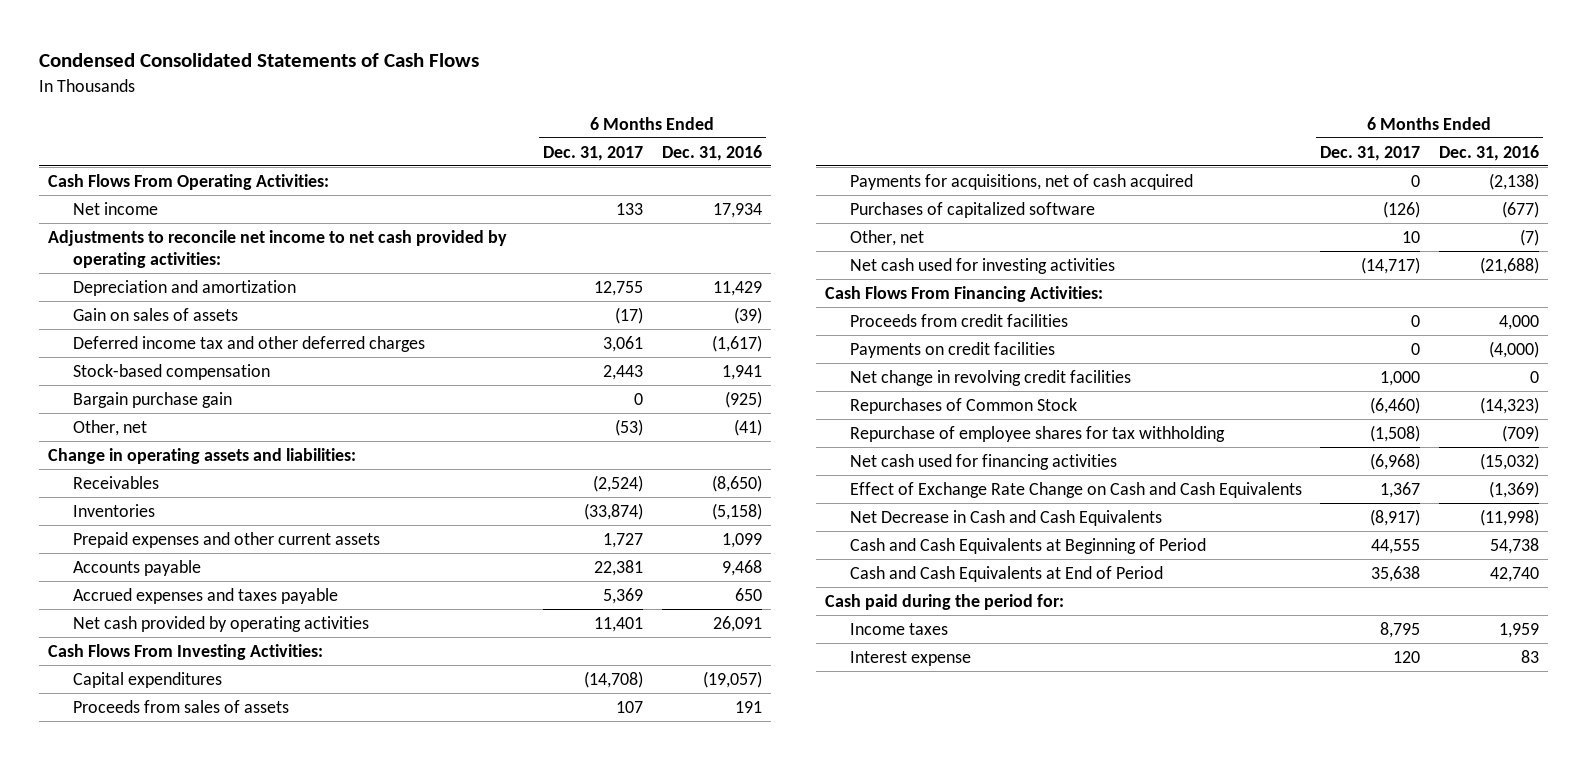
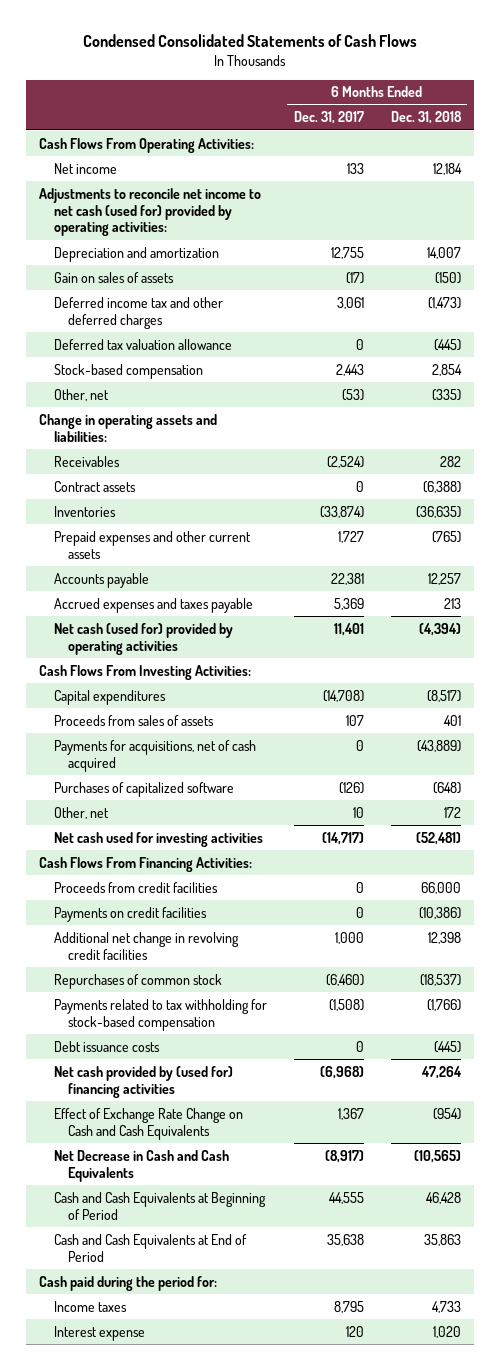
[661,144,762,161] Dec. 31, 2016 -> none
none -> [390,111,462,125] Dec. 31, 2018
[48,229,508,269] Adjustments to reconcile net income to net cash provided by operating activities: -> [39,187,262,237] Adjustments to reconcile net income to net cash (used for) provided by operating activities:
none -> [53,338,232,350] Deferred tax valuation allowance
[73,391,233,408] Bargain purchase gain -> none
none -> [53,480,136,492] Contract assets
[73,615,370,632] Net cash provided by operating activities -> [53,622,233,655] Net cash (used for) provided by operating activities
[850,369,1132,386] Net change in revolving credit facilities -> [53,931,239,960] Additional net change in revolving credit facilities
[850,397,1078,414] Repurchases of Common Stock -> [53,973,222,989] Repurchases of common stock
[850,425,1226,442] Repurchase of employee shares for tax withholding -> [53,998,267,1031] Payments related to tax withholding for stock-based compensation
none -> [53,1040,160,1052] Debt issuance costs
[850,453,1118,470] Net cash used for financing activities -> [53,1065,233,1098] Net cash provided by (used for) financing activities

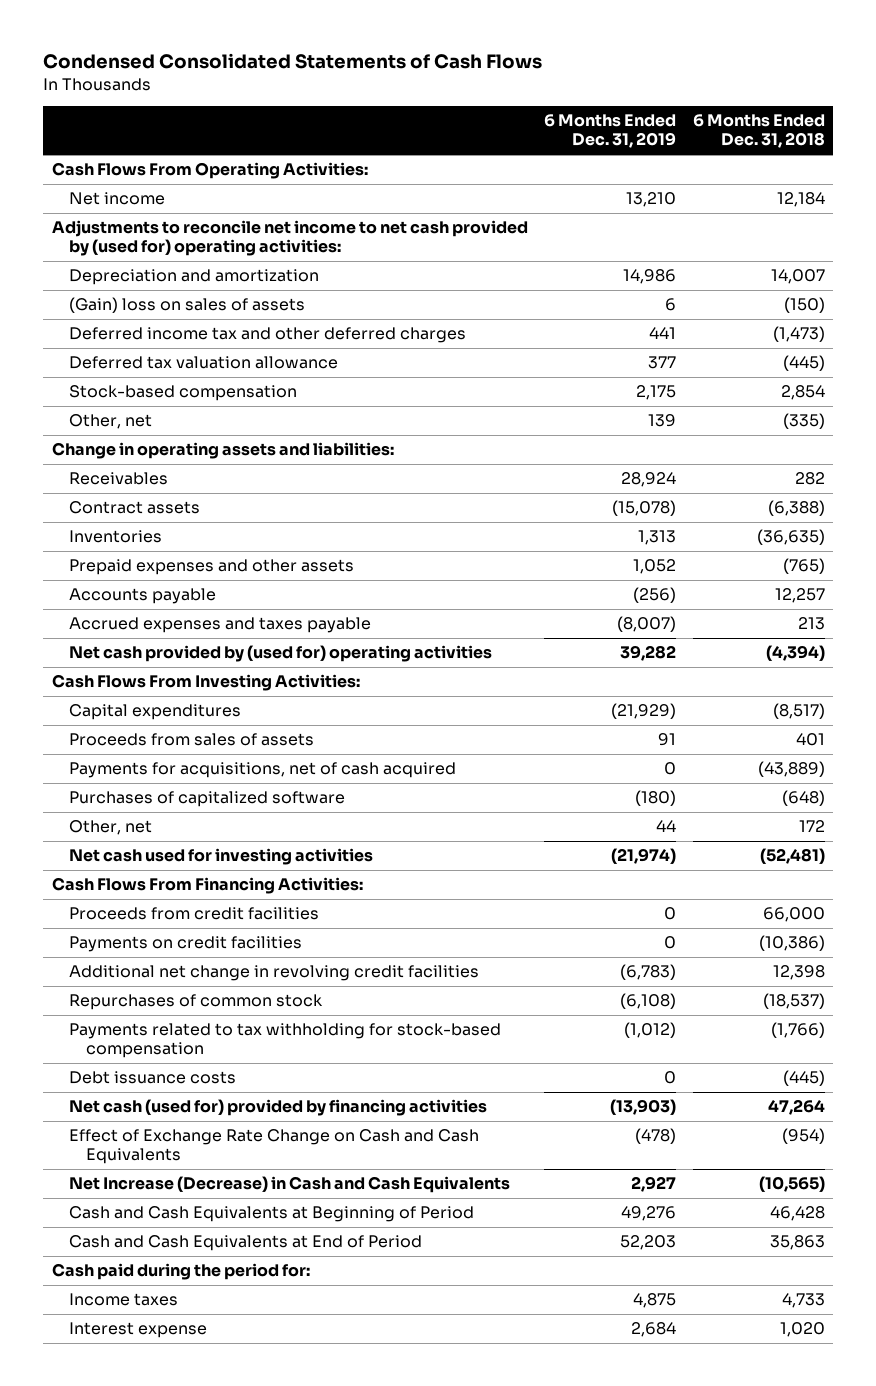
[293,111,364,125] Dec. 31, 2017 -> none
none -> [544,114,677,149] 6 Months Ended Dec. 31, 2019
[39,187,262,237] Adjustments to reconcile net income to net cash (used for) provided by operating activities: -> [51,220,528,257] Adjustments to reconcile net income to net cash provided by (used for) operating activities:
[53,271,174,283] Gain on sales of assets -> [68,297,305,314] (Gain) loss on sales of assets
[53,530,251,559] Prepaid expenses and other current assets -> [68,559,354,576] Prepaid expenses and other assets
[53,622,233,655] Net cash (used for) provided by operating activities -> [68,645,492,663] Net cash provided by (used for) operating activities
[53,1065,233,1098] Net cash provided by (used for) financing activities -> [68,1099,487,1117] Net cash (used for) provided by financing activities
[53,1149,229,1182] Net Decrease in Cash and Cash Equivalents -> [68,1176,510,1194] Net Increase (Decrease) in Cash and Cash Equivalents

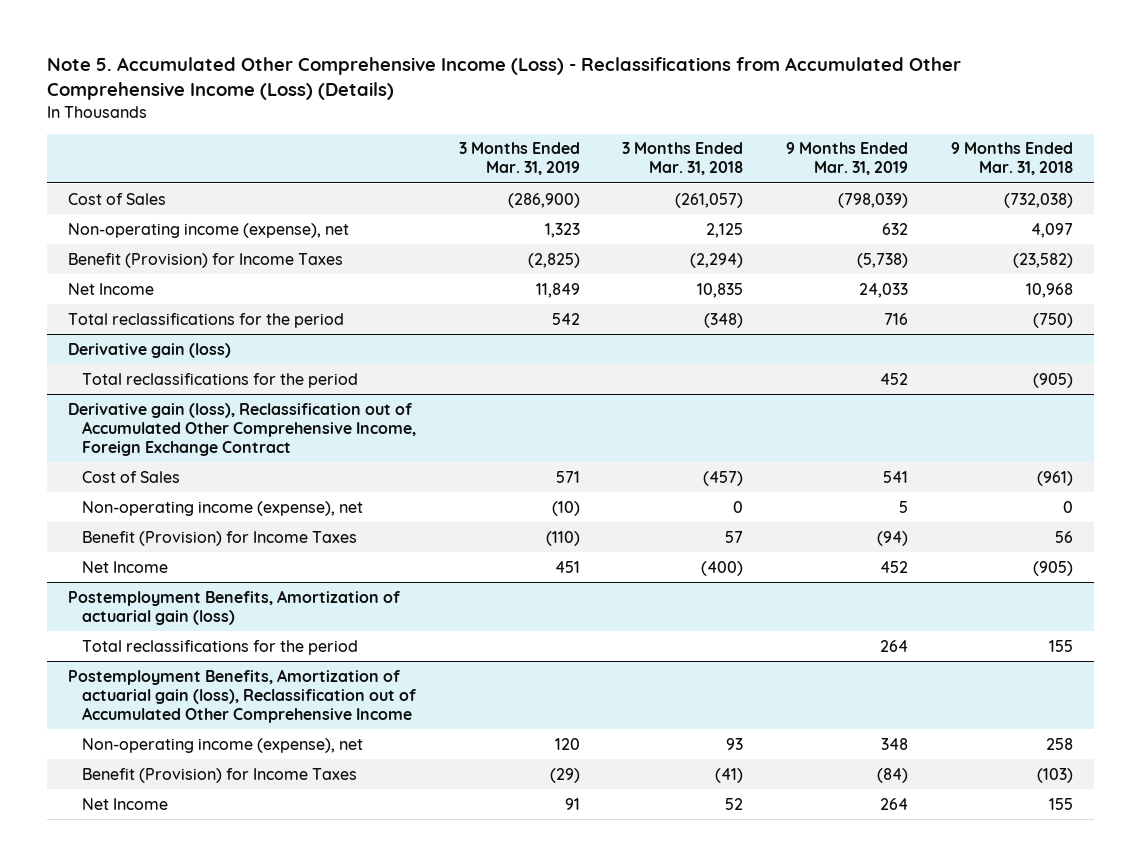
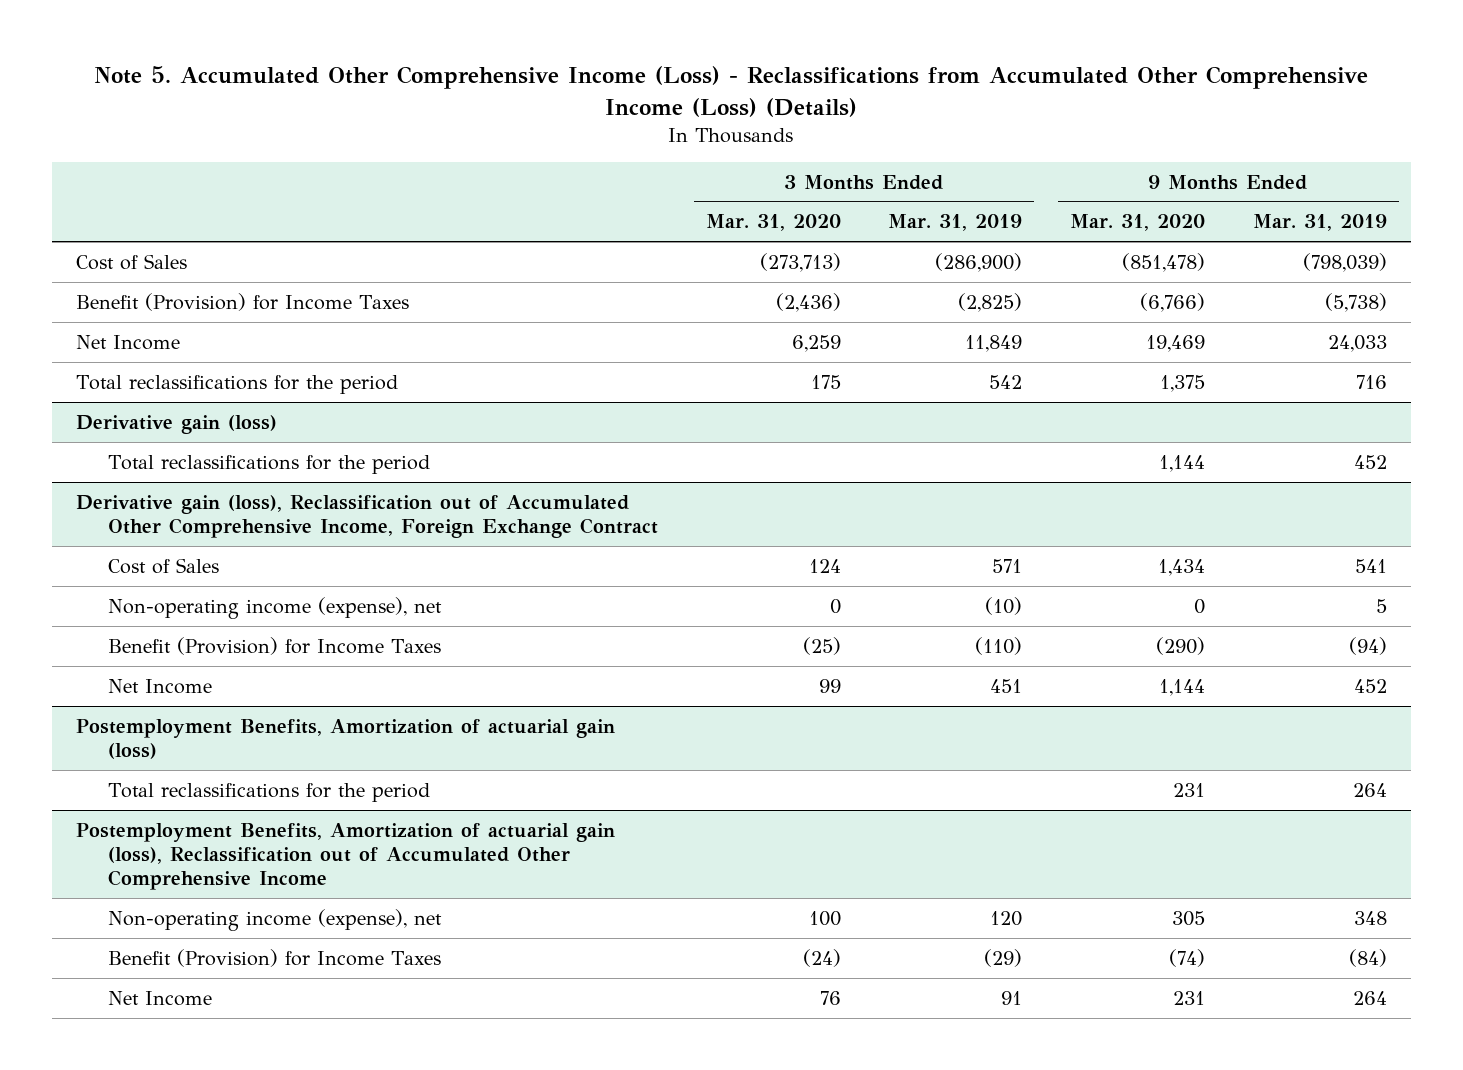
[622,142,744,176] 3 Months Ended Mar. 31, 2018 -> none
[950,142,1073,176] 9 Months Ended Mar. 31, 2018 -> none
none -> [705,214,841,232] Mar. 31, 2020
none -> [1070,214,1206,232] Mar. 31, 2020
[68,222,350,238] Non-operating income (expense), net -> none

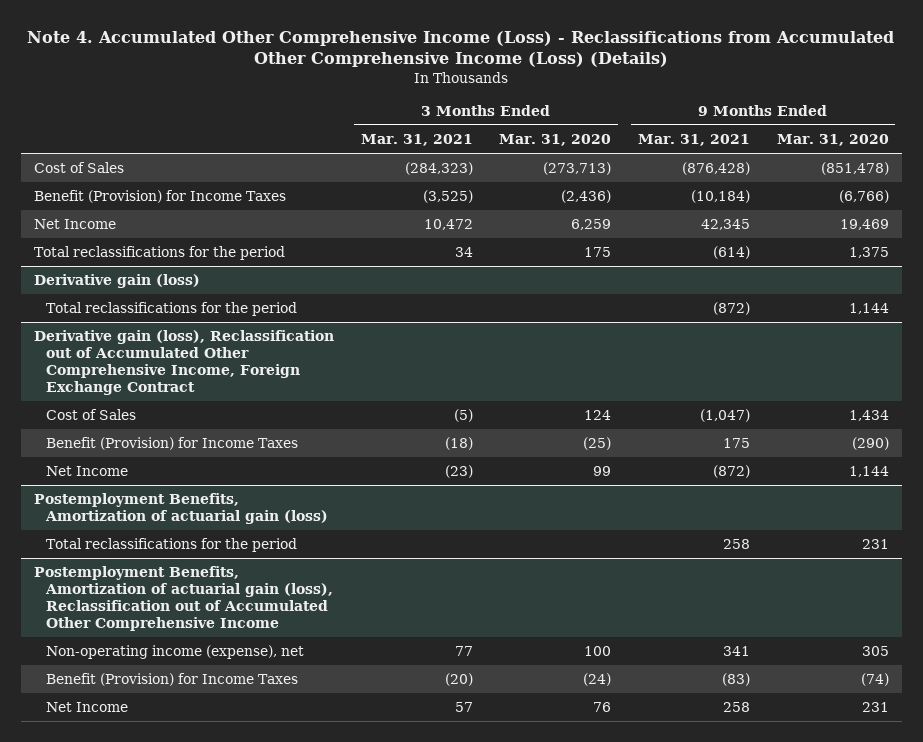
[94,66,1369,117] Note 5. Accumulated Other Comprehensive Income (Loss) - Reclassifications from Accumulated Other Comprehensive Income (Loss) (Details) -> [27,30,895,68] Note 4. Accumulated Other Comprehensive Income (Loss) - Reclassifications from Accumulated Other Comprehensive Income (Loss) (Details)
[888,214,1023,232] Mar. 31, 2019 -> none
[1252,214,1387,232] Mar. 31, 2019 -> none
none -> [360,134,473,147] Mar. 31, 2021
none -> [638,134,751,147] Mar. 31, 2021
[107,596,442,619] Non-operating income (expense), net -> none

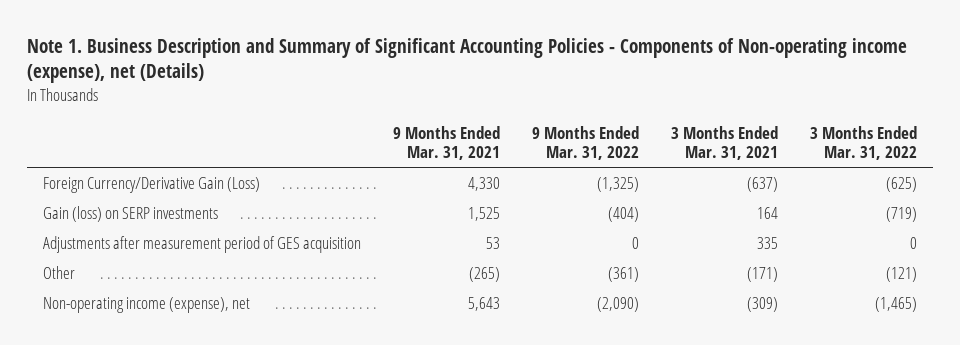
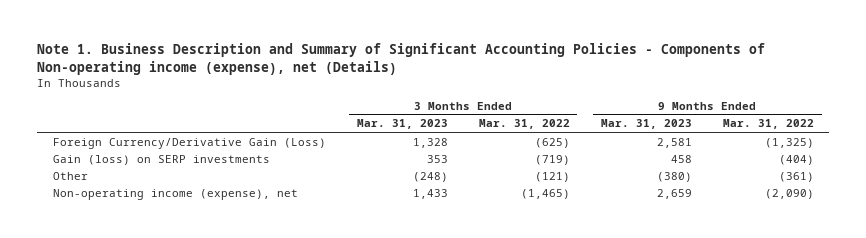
[392,125,500,161] 9 Months Ended Mar. 31, 2021 -> none
[671,125,779,161] 3 Months Ended Mar. 31, 2021 -> none
none -> [356,119,448,130] Mar. 31, 2023
none -> [600,119,692,130] Mar. 31, 2023
[42,235,361,253] Adjustments after measurement period of GES acquisition -> none

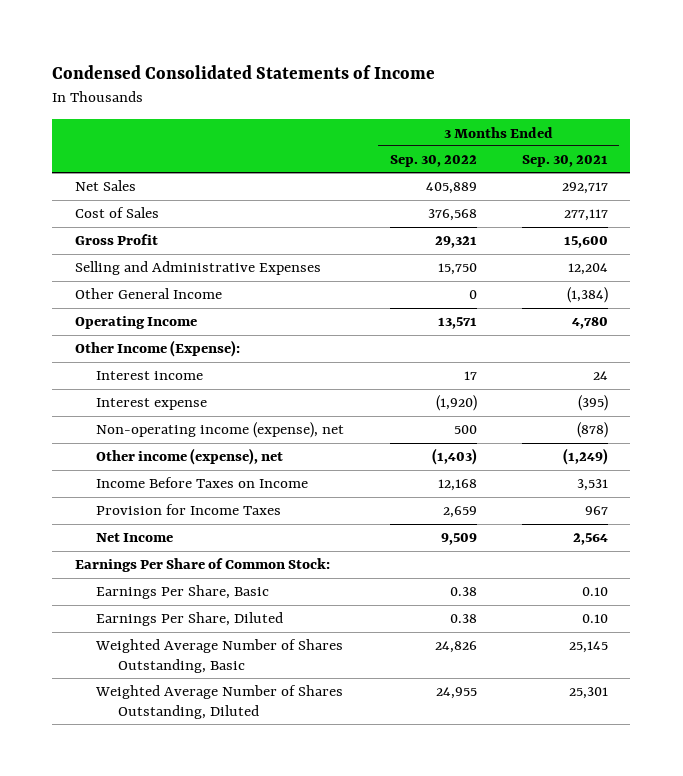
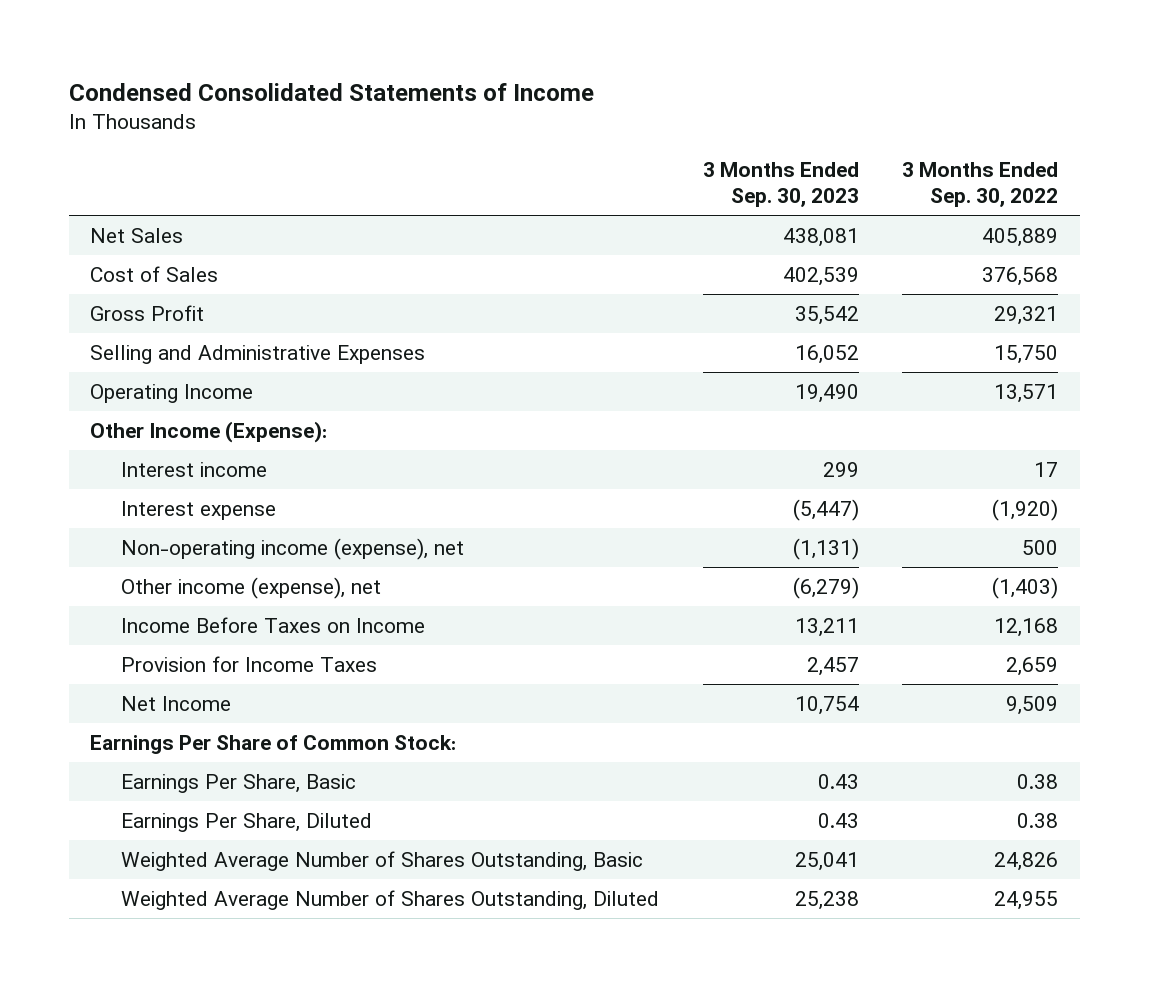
[521,155,608,168] Sep. 30, 2021 -> none
none -> [702,161,859,207] 3 Months Ended Sep. 30, 2023
[75,288,223,300] Other General Income -> none

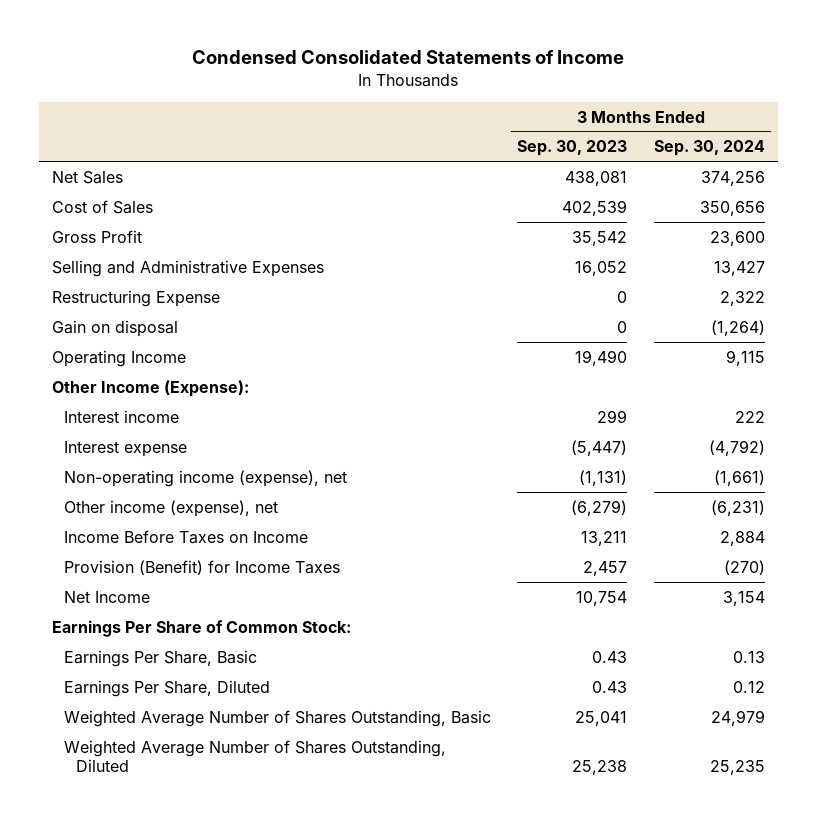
[902,161,1059,207] 3 Months Ended Sep. 30, 2022 -> none
none -> [653,140,765,157] Sep. 30, 2024
none -> [52,289,221,307] Restructuring Expense
none -> [52,319,179,337] Gain on disposal
[120,656,377,673] Provision for Income Taxes -> [64,559,341,575] Provision (Benefit) for Income Taxes

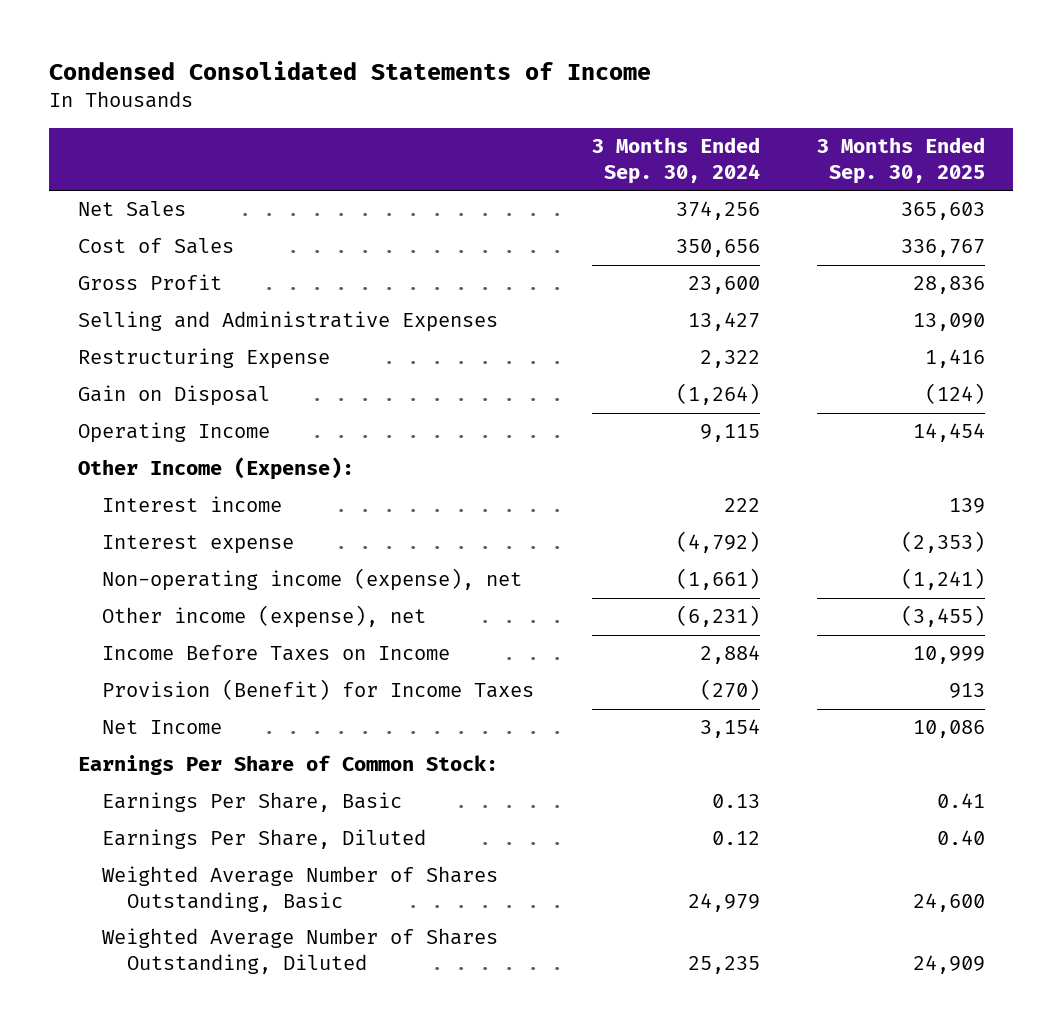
[517,140,628,157] Sep. 30, 2023 -> none
none -> [816,136,985,184] 3 Months Ended Sep. 30, 2025
[52,319,179,337] Gain on disposal -> [77,385,270,407] Gain on Disposal

